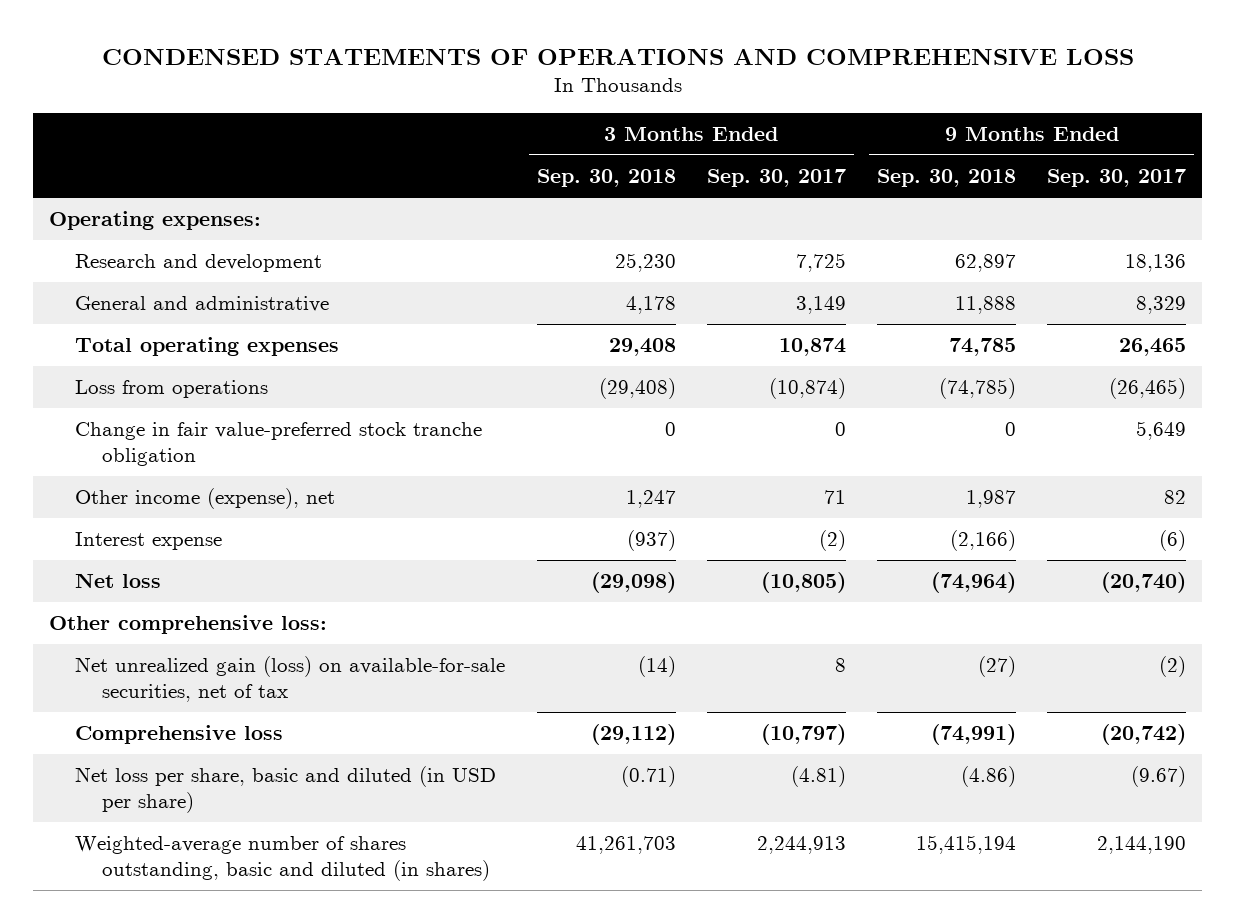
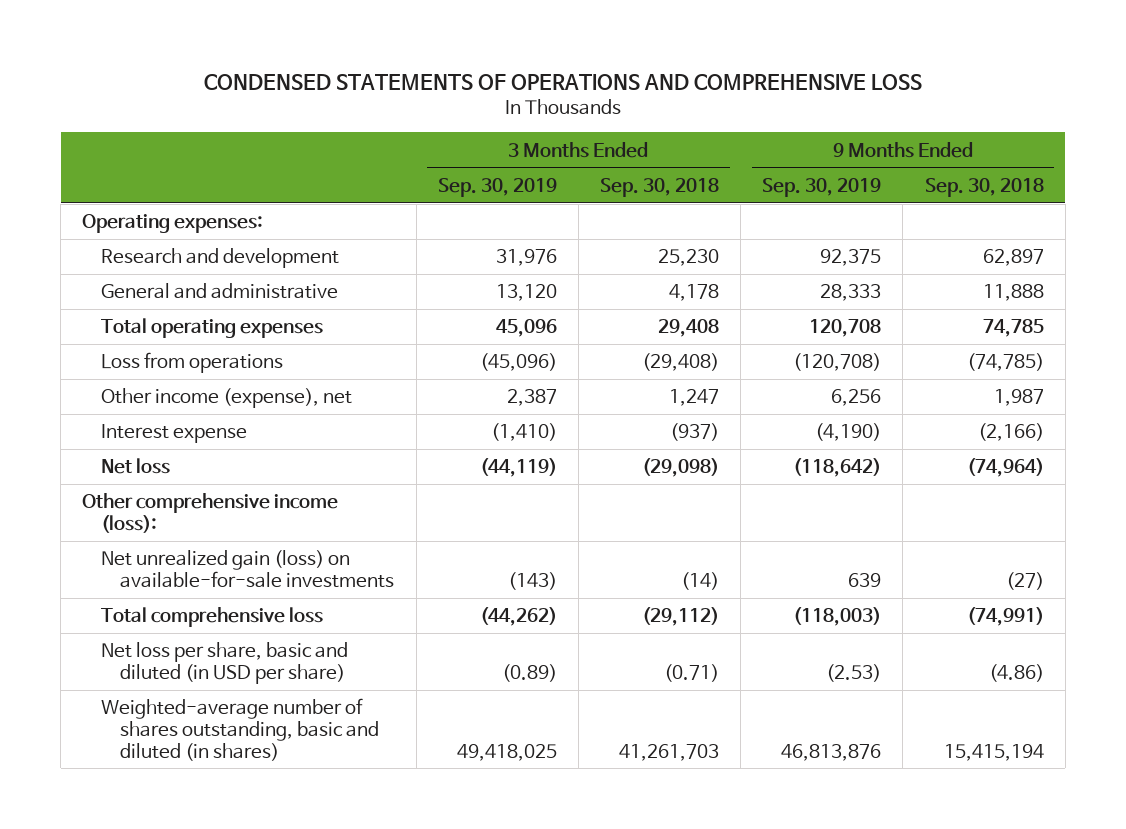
[706,169,846,188] Sep. 30, 2017 -> none
[1047,169,1187,188] Sep. 30, 2017 -> none
none -> [437,177,557,197] Sep. 30, 2019
none -> [762,177,882,197] Sep. 30, 2019
[75,422,483,466] Change in fair value-preferred stock tranche obligation -> none
[48,615,327,635] Other comprehensive loss: -> [82,493,339,533] Other comprehensive income (loss):
[75,656,506,702] Net unrealized gain (loss) on available-for-sale securities, net of tax -> [101,550,395,588] Net unrealized gain (loss) on available-for-sale investments
[75,725,284,745] Comprehensive loss -> [101,607,324,628] Total comprehensive loss

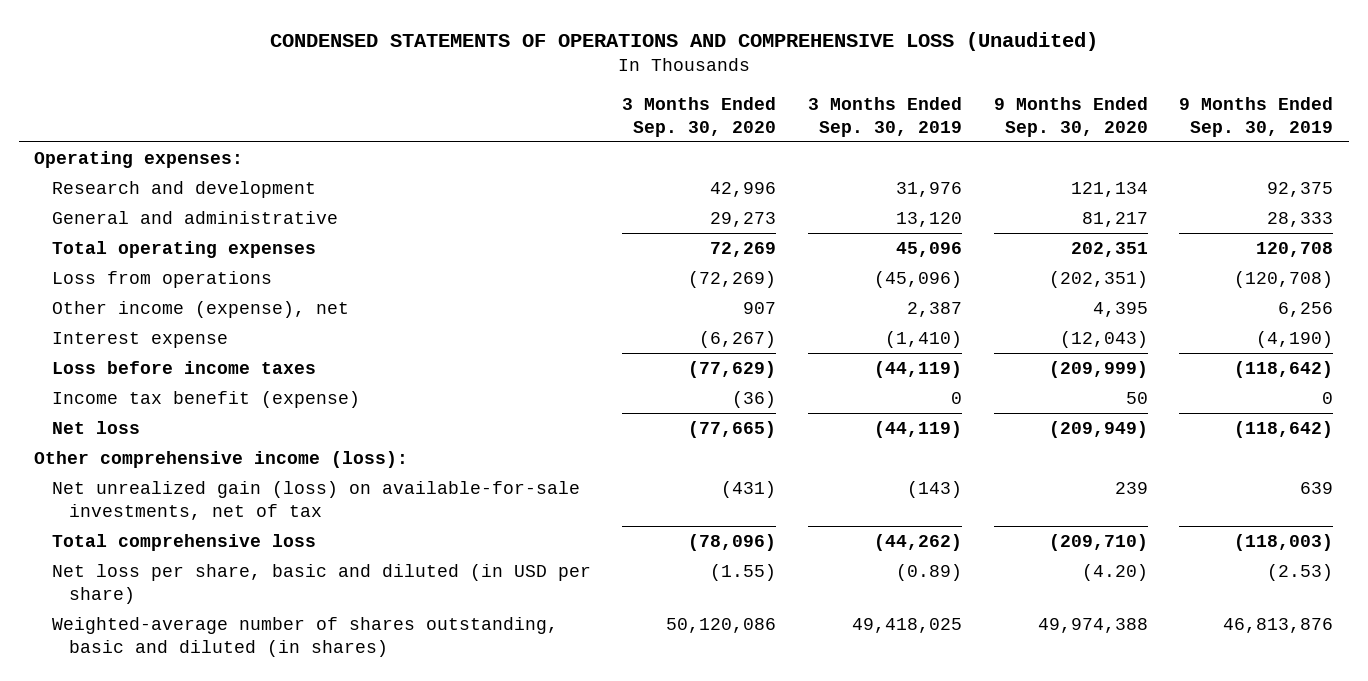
[204,74,923,91] CONDENSED STATEMENTS OF OPERATIONS AND COMPREHENSIVE LOSS -> [269,31,1098,51] CONDENSED STATEMENTS OF OPERATIONS AND COMPREHENSIVE LOSS (Unaudited)
[600,177,720,197] Sep. 30, 2018 -> none
[924,177,1044,197] Sep. 30, 2018 -> none
none -> [622,96,777,137] 3 Months Ended Sep. 30, 2020
none -> [993,96,1148,137] 9 Months Ended Sep. 30, 2020
none -> [51,360,316,374] Loss before income taxes
none -> [51,390,360,408] Income tax benefit (expense)
[101,550,395,588] Net unrealized gain (loss) on available-for-sale investments -> [51,480,580,521] Net unrealized gain (loss) on available-for-sale investments, net of tax

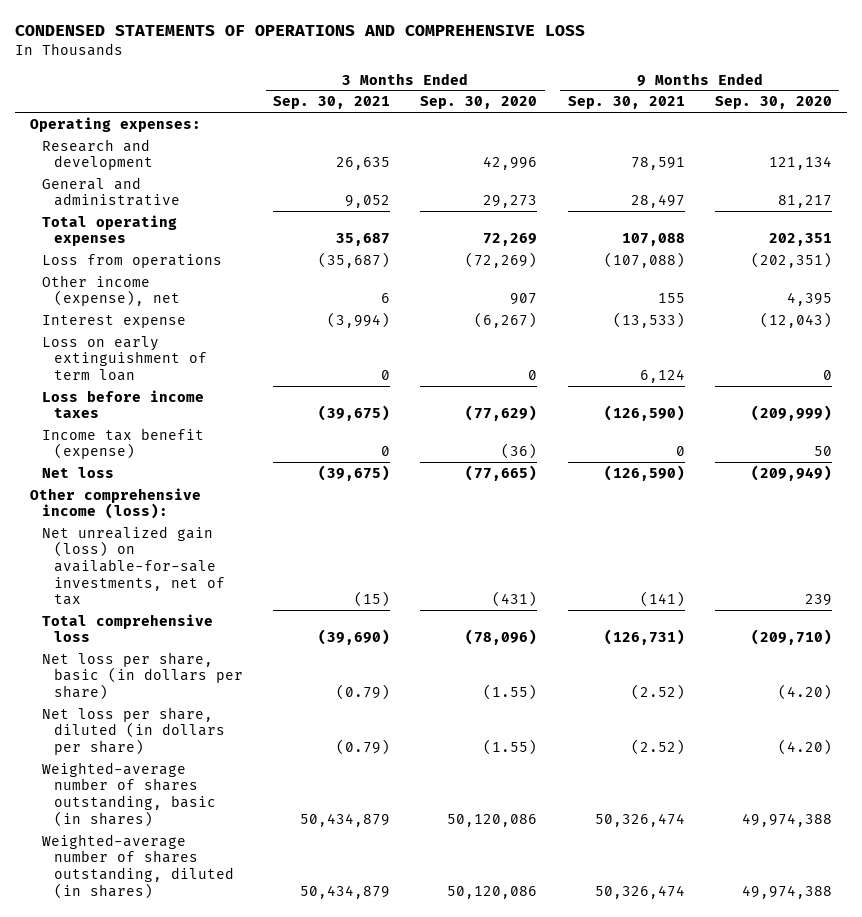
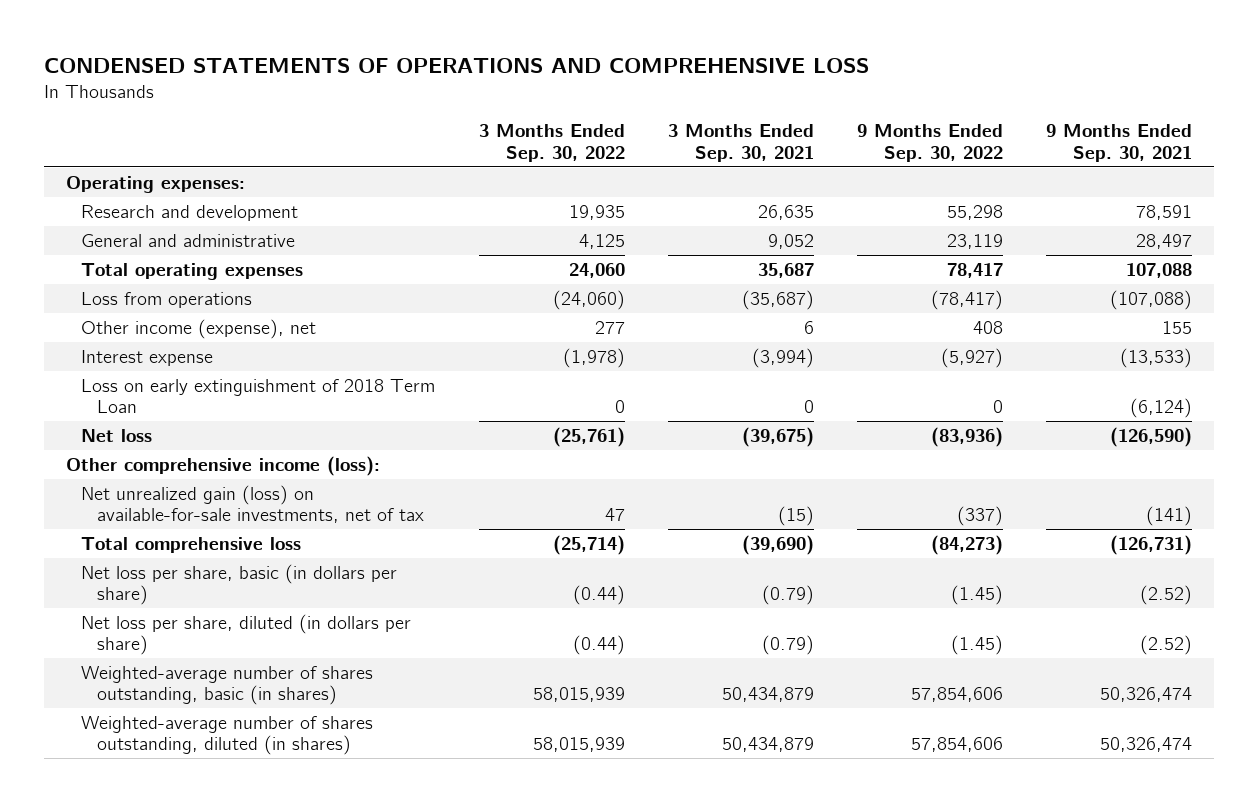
[420,96,538,110] Sep. 30, 2020 -> none
[714,96,832,110] Sep. 30, 2020 -> none
none -> [478,123,625,162] 3 Months Ended Sep. 30, 2022
none -> [856,123,1003,162] 9 Months Ended Sep. 30, 2022
[42,389,205,419] Loss before income taxes -> none
[42,427,205,460] Income tax benefit (expense) -> none
[42,335,207,381] Loss on early extinguishment of term loan -> [81,378,436,414] Loss on early extinguishment of 2018 Term Loan
[639,368,685,383] 6,124 -> [1130,398,1193,419] (6,124)

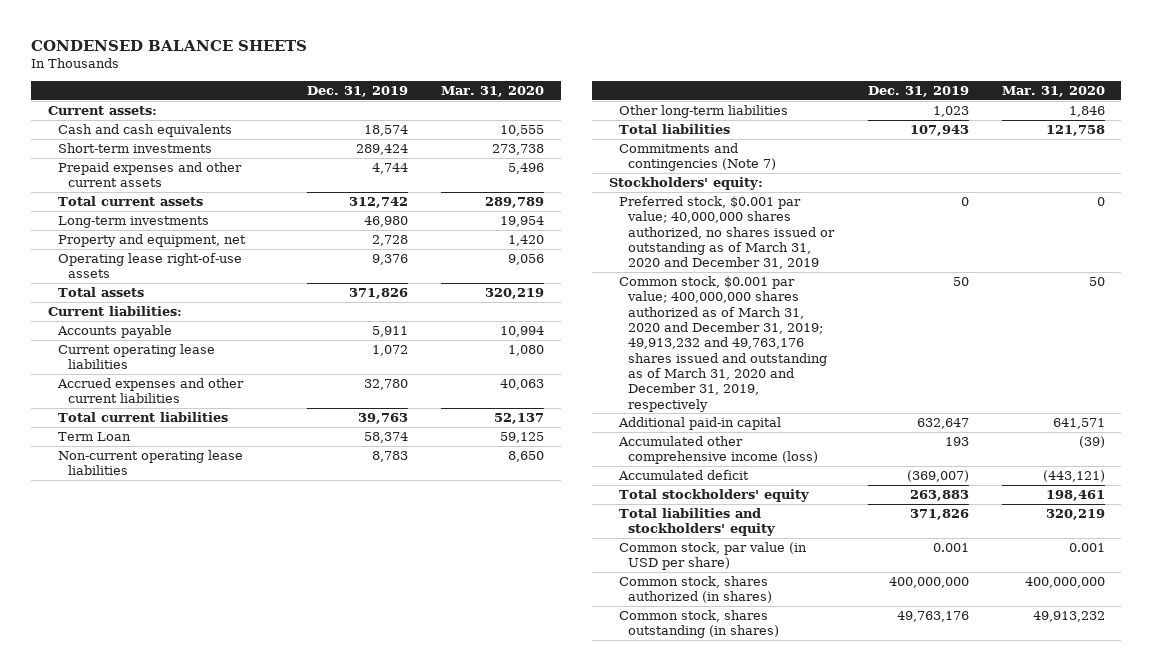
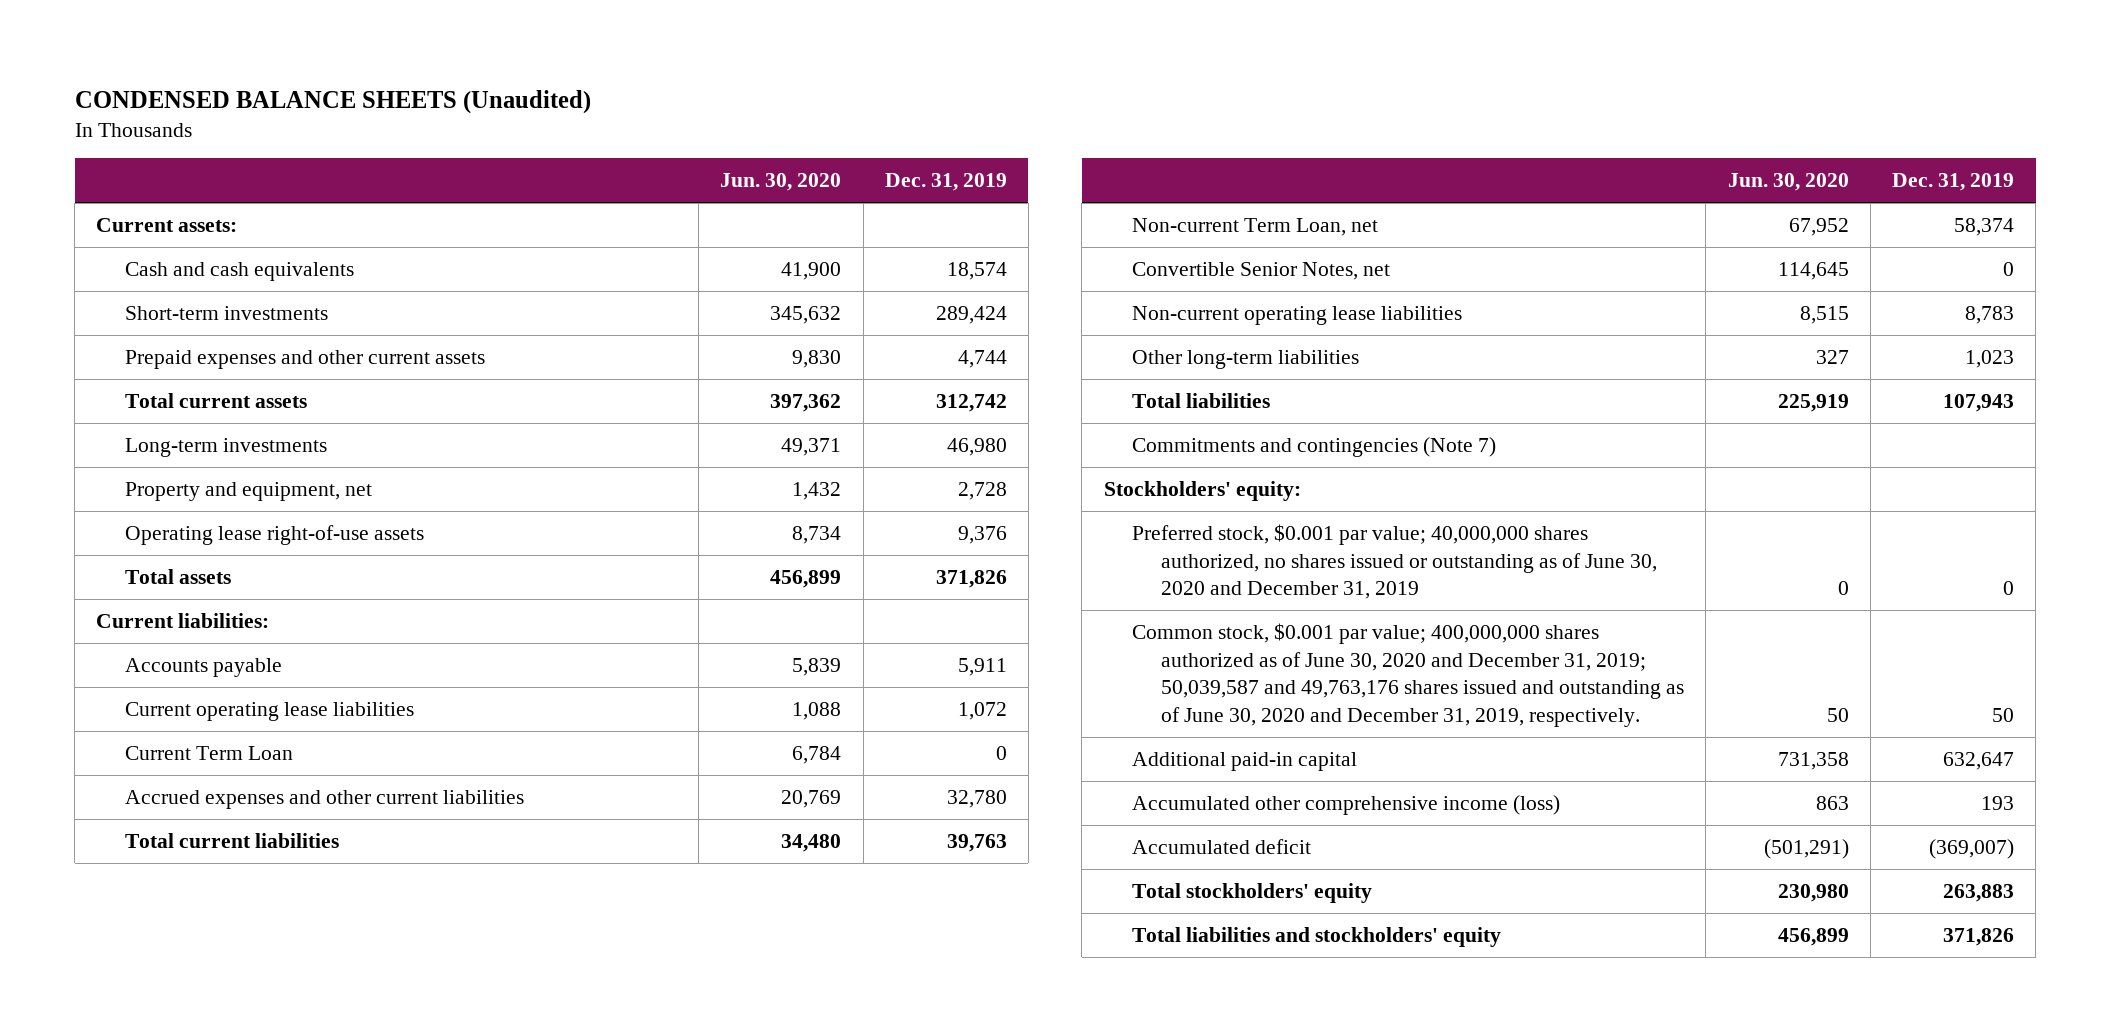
[31,40,308,52] CONDENSED BALANCE SHEETS -> [74,89,591,114] CONDENSED BALANCE SHEETS (Unaudited)
[440,85,544,97] Mar. 31, 2020 -> none
none -> [720,173,842,192] Jun. 30, 2020
none -> [125,746,294,761] Current Term Loan
[57,431,131,441] Term Loan -> [1132,218,1379,237] Non-current Term Loan, net
none -> [1132,262,1391,281] Convertible Senior Notes, net
[618,195,836,270] Preferred stock, $0.001 par value; 40,000,000 shares authorized, no shares issued or outstanding as of March 31, 2020 and December 31, 2019 -> [1132,524,1658,600] Preferred stock, $0.001 par value; 40,000,000 shares authorized, no shares issued or outstanding as of June 30, 2020 and December 31, 2019
[618,275,828,412] Common stock, $0.001 par value; 400,000,000 shares authorized as of March 31, 2020 and December 31, 2019; 49,913,232 and 49,763,176 shares issued and outstanding as of March 31, 2020 and December 31, 2019, respectively -> [1132,623,1685,727] Common stock, $0.001 par value; 400,000,000 shares authorized as of June 30, 2020 and December 31, 2019; 50,039,587 and 49,763,176 shares issued and outstanding as of June 30, 2020 and December 31, 2019, respectively.
[618,541,807,571] Common stock, par value (in USD per share) -> none
[618,575,773,604] Common stock, shares authorized (in shares) -> none
[618,609,780,639] Common stock, shares outstanding (in shares) -> none

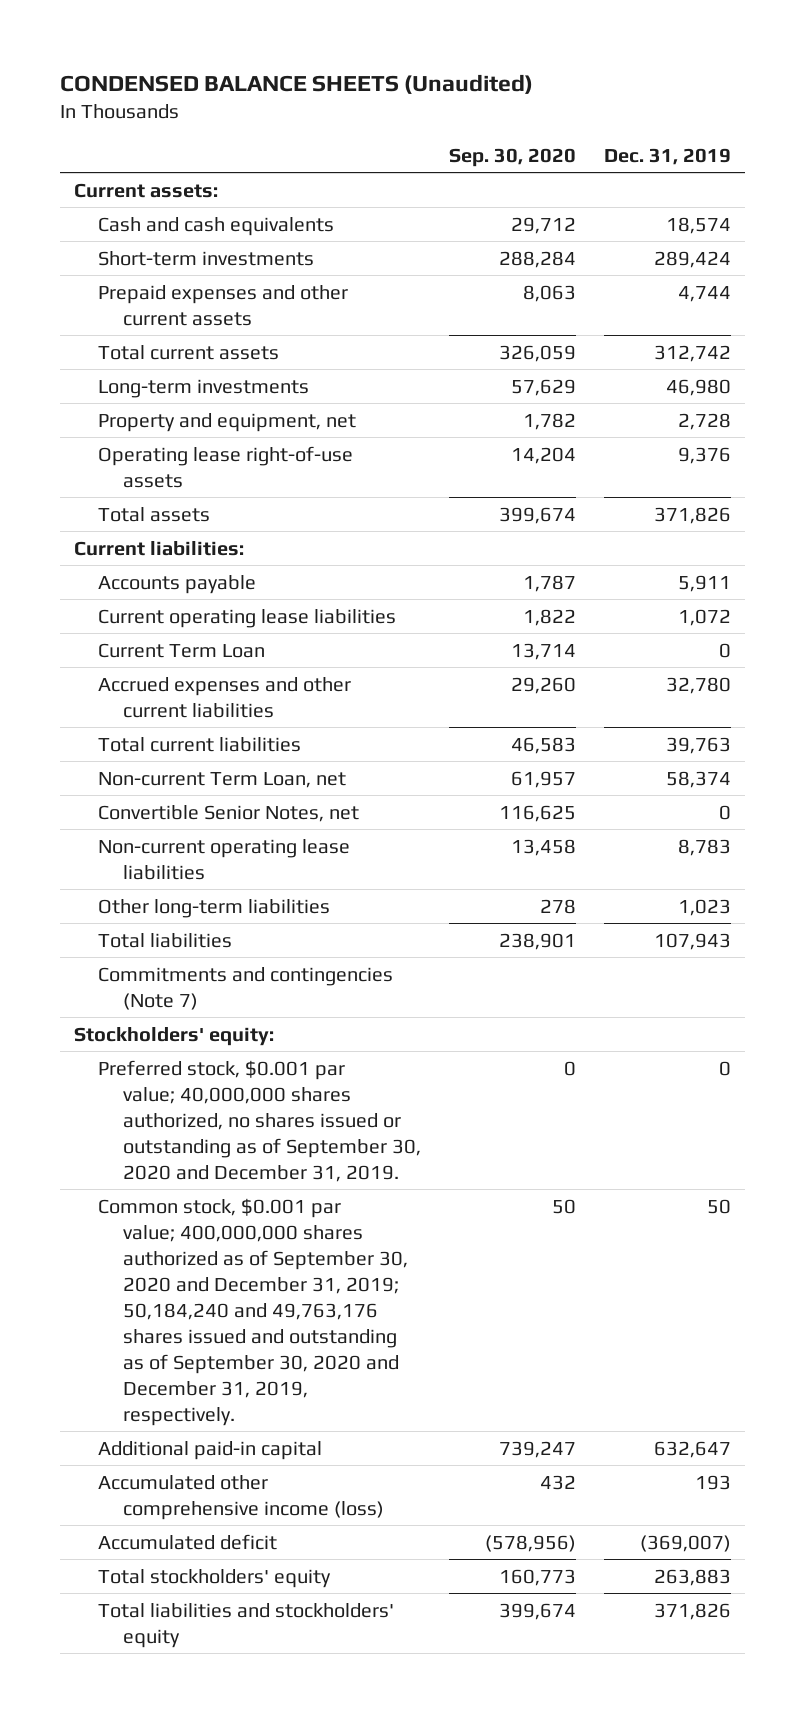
[720,173,842,192] Jun. 30, 2020 -> none
none -> [448,147,576,167] Sep. 30, 2020
[1132,524,1658,600] Preferred stock, $0.001 par value; 40,000,000 shares authorized, no shares issued or outstanding as of June 30, 2020 and December 31, 2019 -> [98,1059,421,1182] Preferred stock, $0.001 par value; 40,000,000 shares authorized, no shares issued or outstanding as of September 30, 2020 and December 31, 2019.
[1132,623,1685,727] Common stock, $0.001 par value; 400,000,000 shares authorized as of June 30, 2020 and December 31, 2019; 50,039,587 and 49,763,176 shares issued and outstanding as of June 30, 2020 and December 31, 2019, respectively. -> [98,1197,408,1426] Common stock, $0.001 par value; 400,000,000 shares authorized as of September 30, 2020 and December 31, 2019; 50,184,240 and 49,763,176 shares issued and outstanding as of September 30, 2020 and December 31, 2019, respectively.

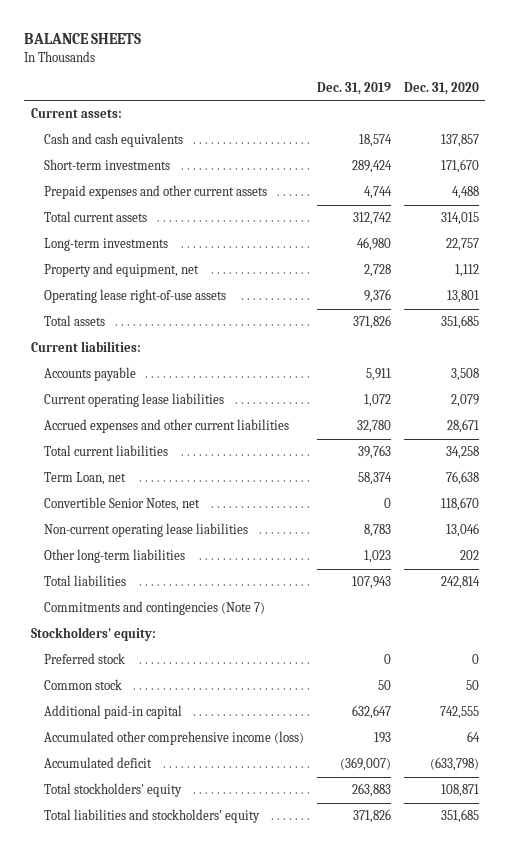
[59,74,533,95] CONDENSED BALANCE SHEETS (Unaudited) -> [24,33,142,45] BALANCE SHEETS
[448,147,576,167] Sep. 30, 2020 -> none
none -> [403,82,479,96] Dec. 31, 2020
[98,642,266,658] Current Term Loan -> none
[98,771,347,788] Non-current Term Loan, net -> [43,472,126,486] Term Loan, net
[98,1059,421,1182] Preferred stock, $0.001 par value; 40,000,000 shares authorized, no shares issued or outstanding as of September 30, 2020 and December 31, 2019. -> [43,653,125,665] Preferred stock
[98,1197,408,1426] Common stock, $0.001 par value; 400,000,000 shares authorized as of September 30, 2020 and December 31, 2019; 50,184,240 and 49,763,176 shares issued and outstanding as of September 30, 2020 and December 31, 2019, respectively. -> [43,679,122,691] Common stock

